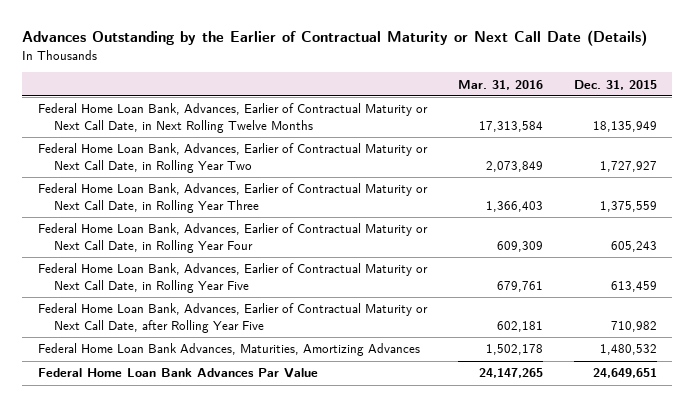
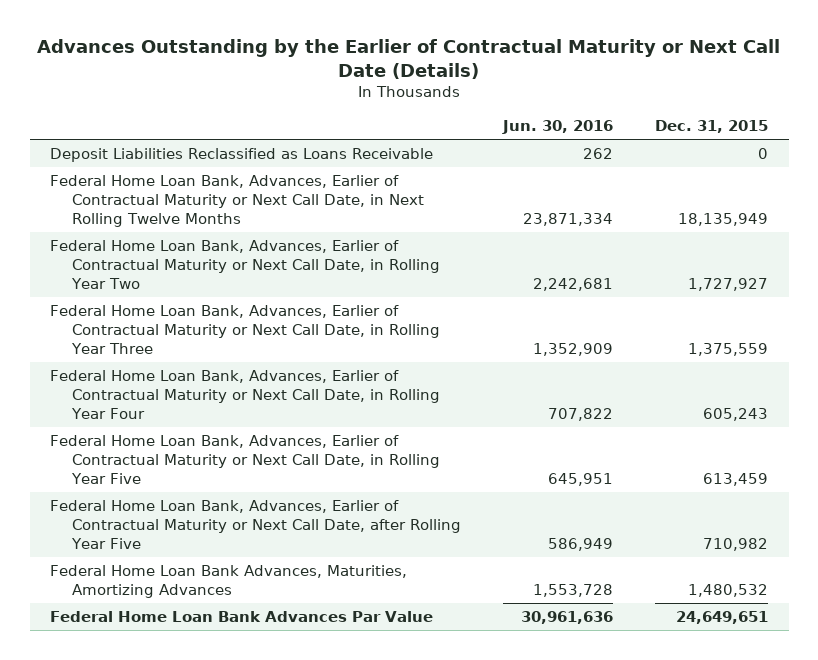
[457,79,543,90] Mar. 31, 2016 -> none
none -> [501,120,613,135] Jun. 30, 2016
none -> [50,147,434,162] Deposit Liabilities Reclassified as Loans Receivable

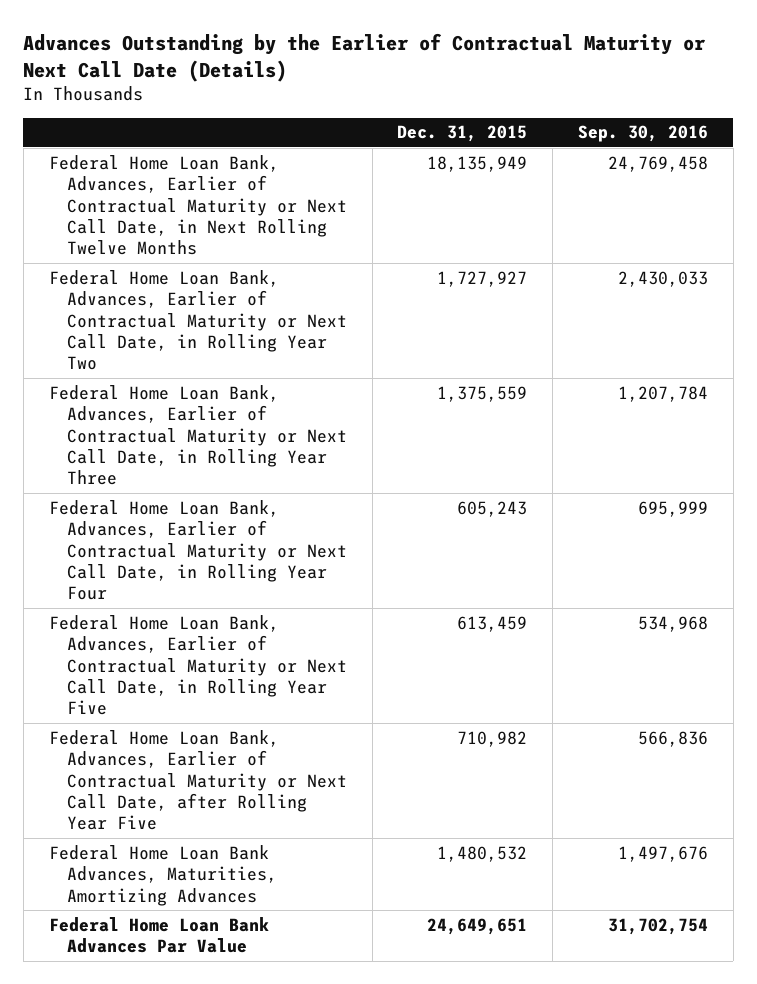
[501,120,613,135] Jun. 30, 2016 -> none
none -> [577,125,708,143] Sep. 30, 2016
[50,147,434,162] Deposit Liabilities Reclassified as Loans Receivable -> none

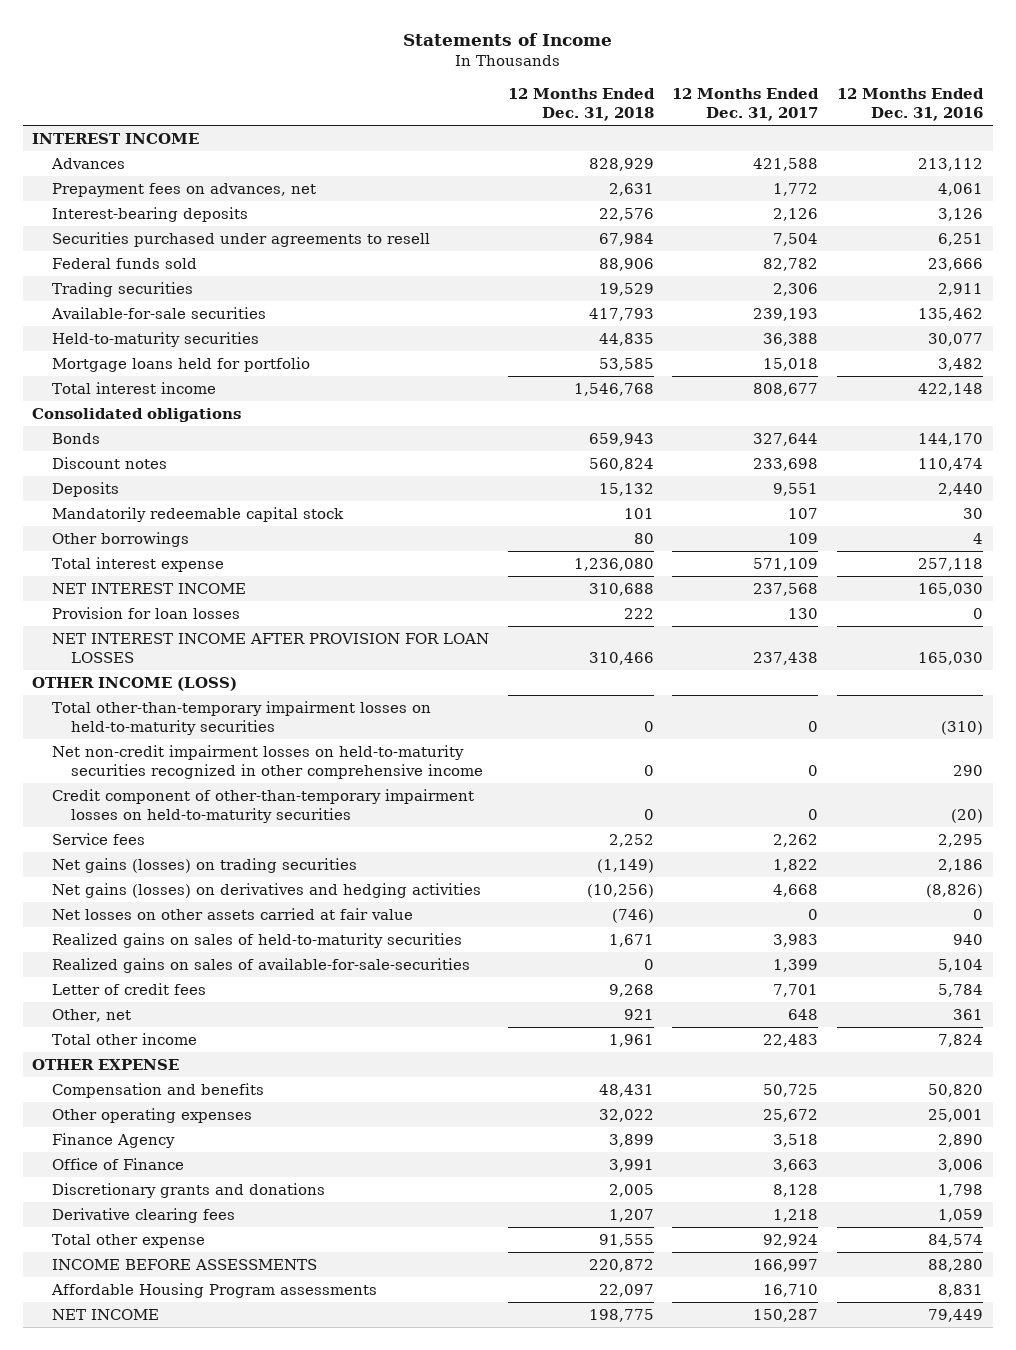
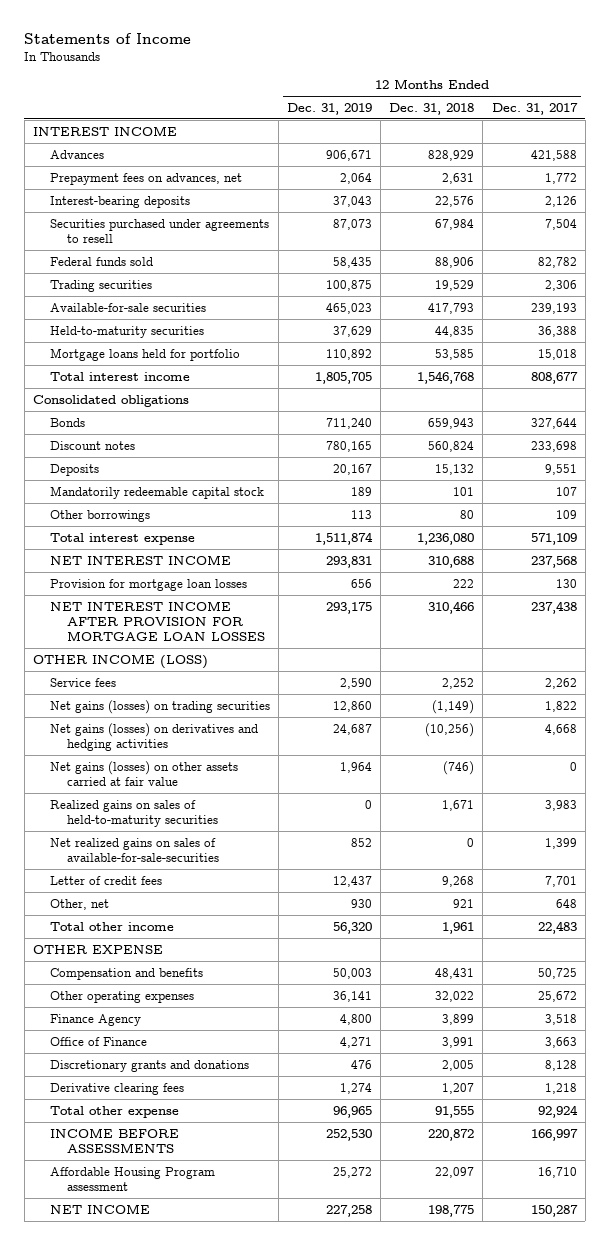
[837,88,985,122] 12 Months Ended Dec. 31, 2016 -> none
none -> [287,102,373,115] Dec. 31, 2019
[51,607,240,620] Provision for loan losses -> [49,578,247,591] Provision for mortgage loan losses
[51,633,489,663] NET INTEREST INCOME AFTER PROVISION FOR LOAN LOSSES -> [49,600,266,642] NET INTEREST INCOME AFTER PROVISION FOR MORTGAGE LOAN LOSSES
[51,701,431,735] Total other-than-temporary impairment losses on held-to-maturity securities -> none
[51,745,483,779] Net non-credit impairment losses on held-to-maturity securities recognized in other comprehensive income -> none
[51,789,474,823] Credit component of other-than-temporary impairment losses on held-to-maturity securities -> none
[51,908,413,921] Net losses on other assets carried at fair value -> [49,760,238,786] Net gains (losses) on other assets carried at fair value
[51,958,470,974] Realized gains on sales of available-for-sale-securities -> [49,837,220,862] Net realized gains on sales of available-for-sale-securities
[50,1283,377,1299] Affordable Housing Program assessments -> [49,1166,215,1191] Affordable Housing Program assessment

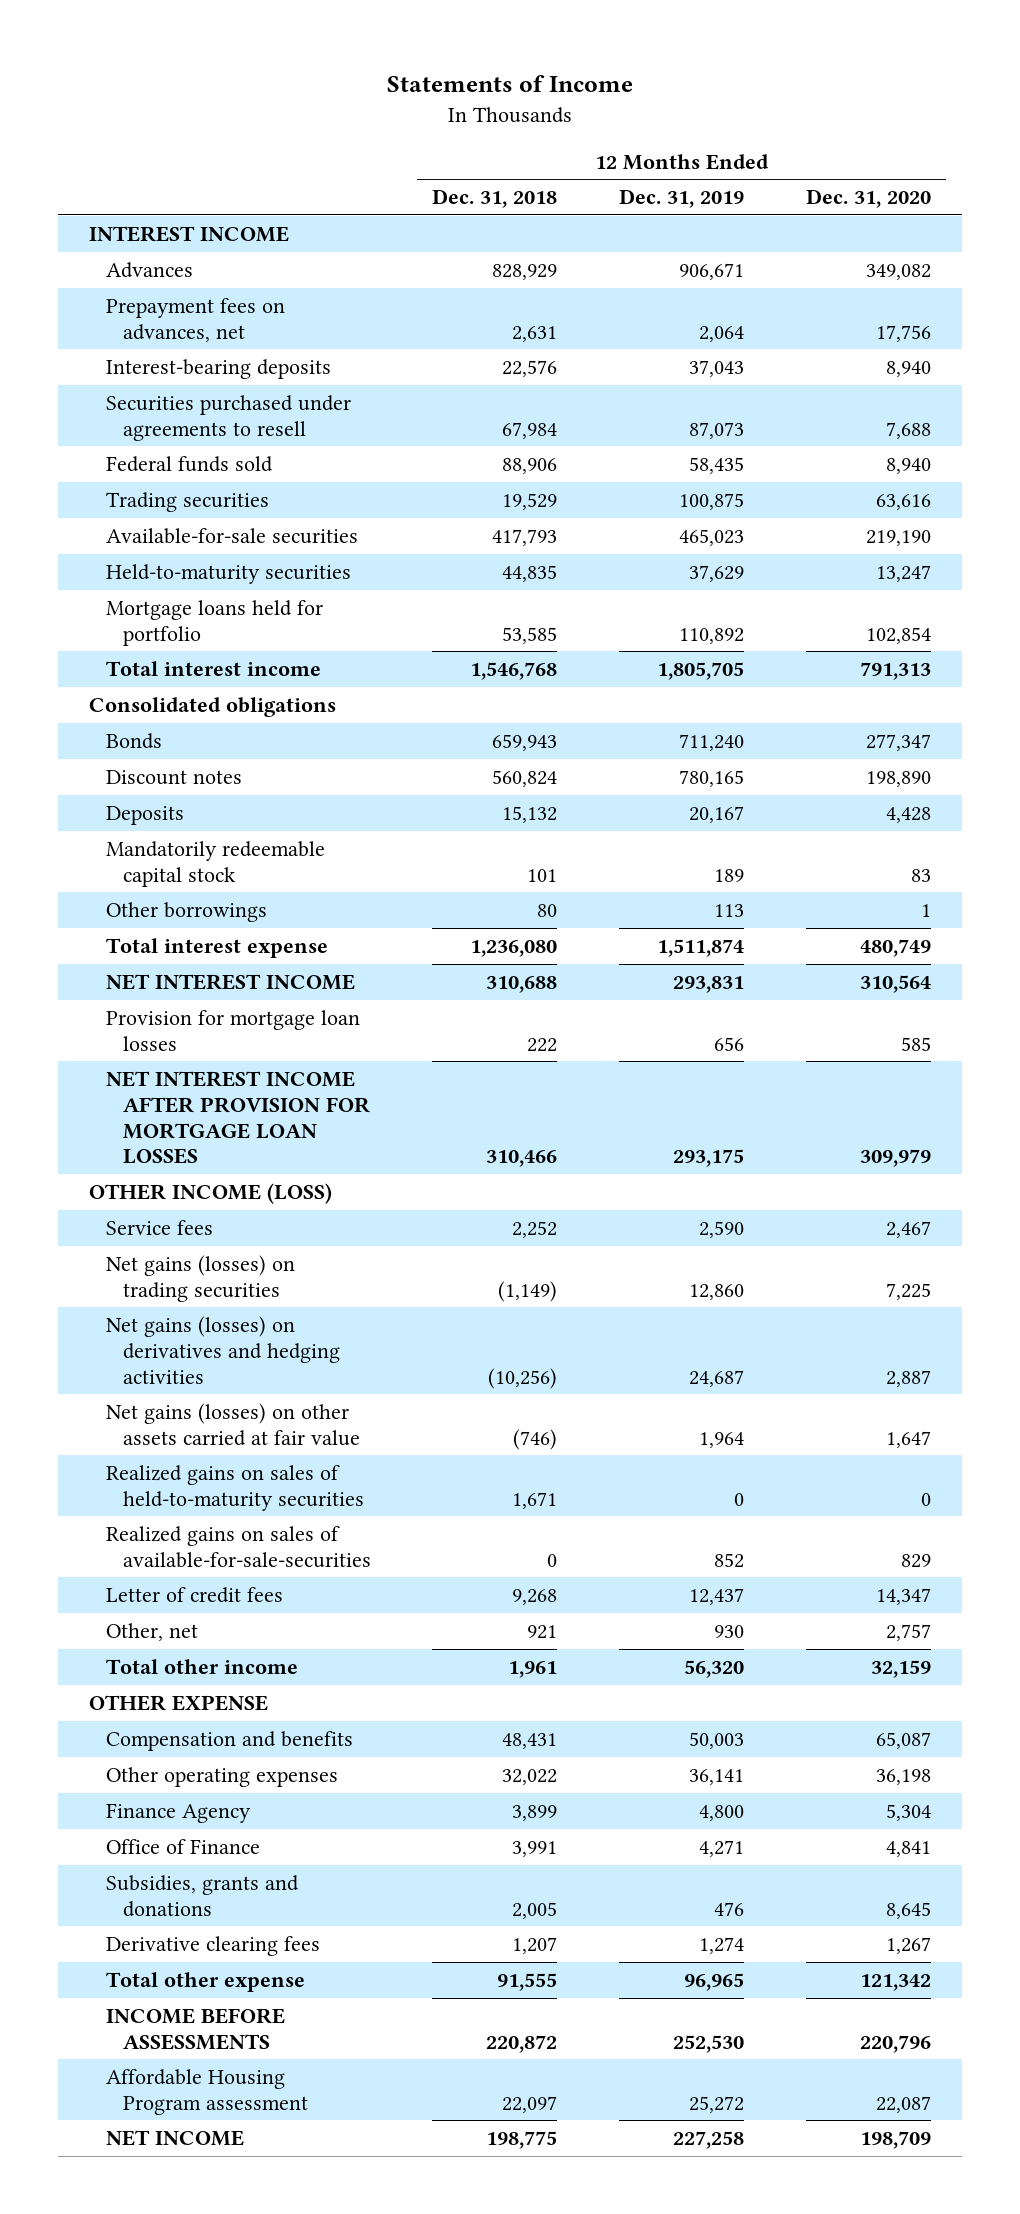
[491,102,578,115] Dec. 31, 2017 -> none
none -> [805,189,931,209] Dec. 31, 2020
[49,837,220,862] Net realized gains on sales of available-for-sale-securities -> [106,1525,371,1568] Realized gains on sales of available-for-sale-securities
[49,1059,249,1072] Discretionary grants and donations -> [106,1874,300,1917] Subsidies, grants and donations

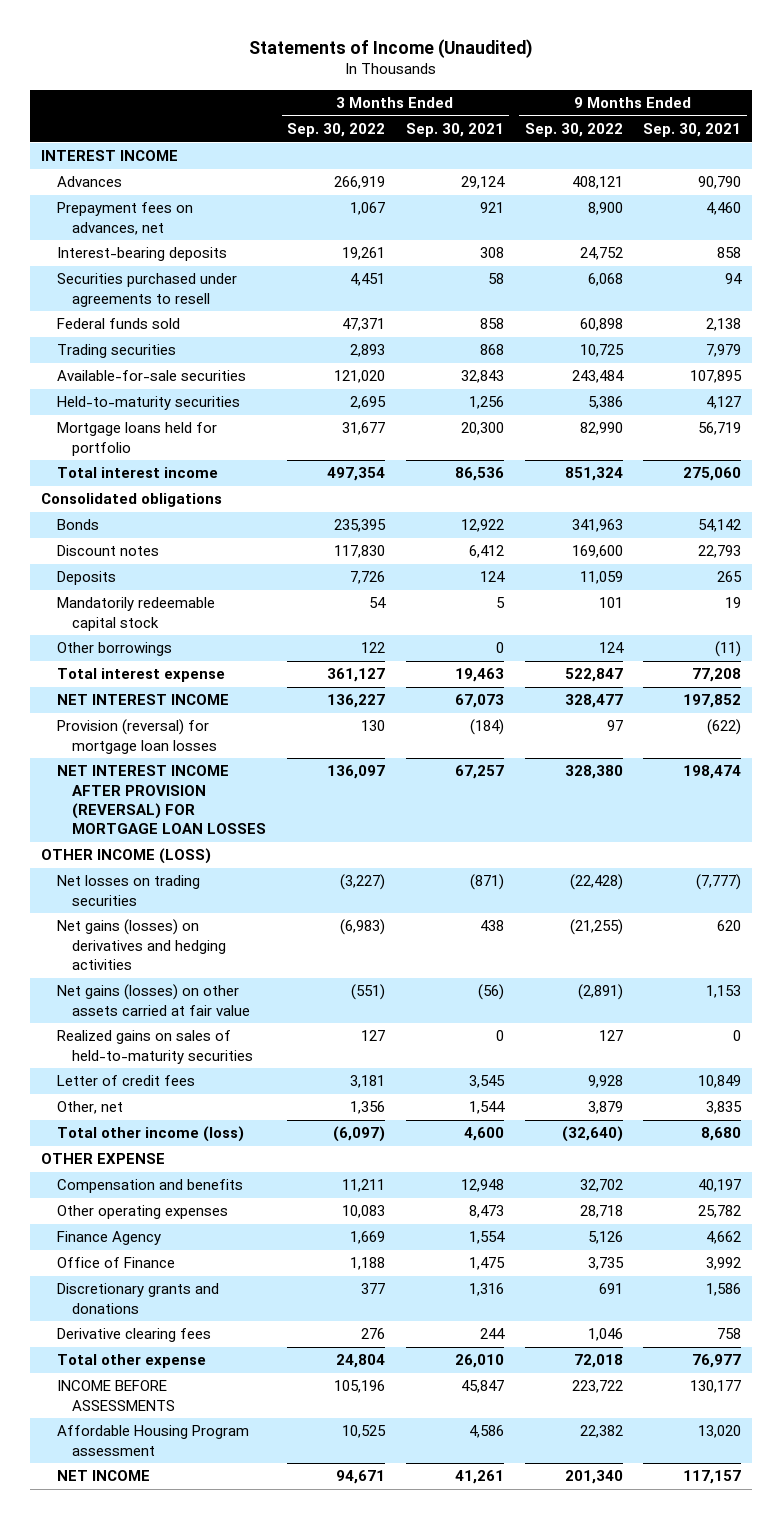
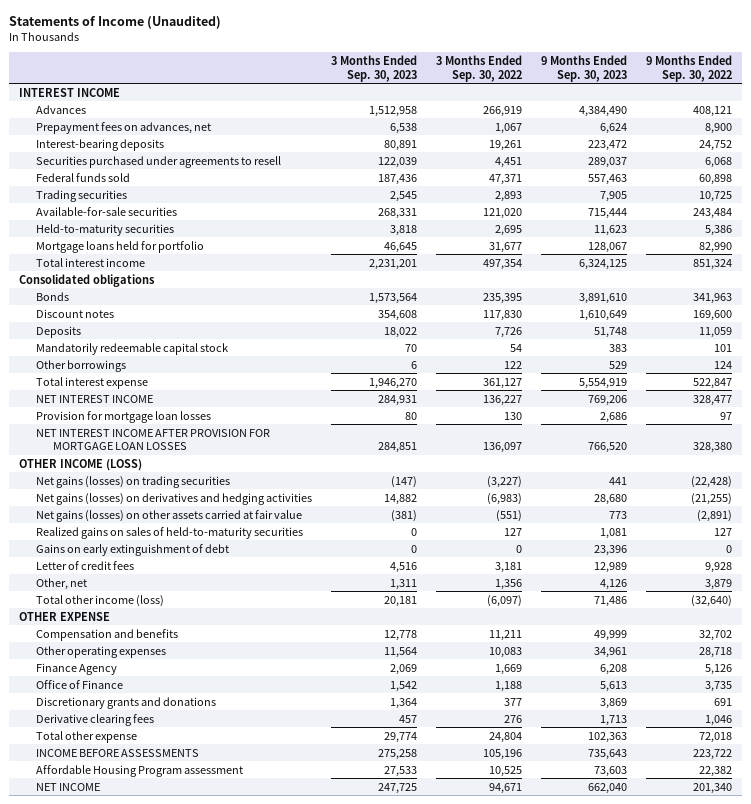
[405,123,504,138] Sep. 30, 2021 -> none
[643,123,742,138] Sep. 30, 2021 -> none
none -> [331,54,418,82] 3 Months Ended Sep. 30, 2023
none -> [541,54,628,82] 9 Months Ended Sep. 30, 2023
[56,719,218,754] Provision (reversal) for mortgage loan losses -> [35,410,211,423] Provision for mortgage loan losses
[56,765,267,835] NET INTEREST INCOME AFTER PROVISION (REVERSAL) FOR MORTGAGE LOAN LOSSES -> [35,428,270,451] NET INTEREST INCOME AFTER PROVISION FOR MORTGAGE LOAN LOSSES
[56,875,200,906] Net losses on trading securities -> [35,475,230,488] Net gains (losses) on trading securities
none -> [35,543,229,556] Gains on early extinguishment of debt

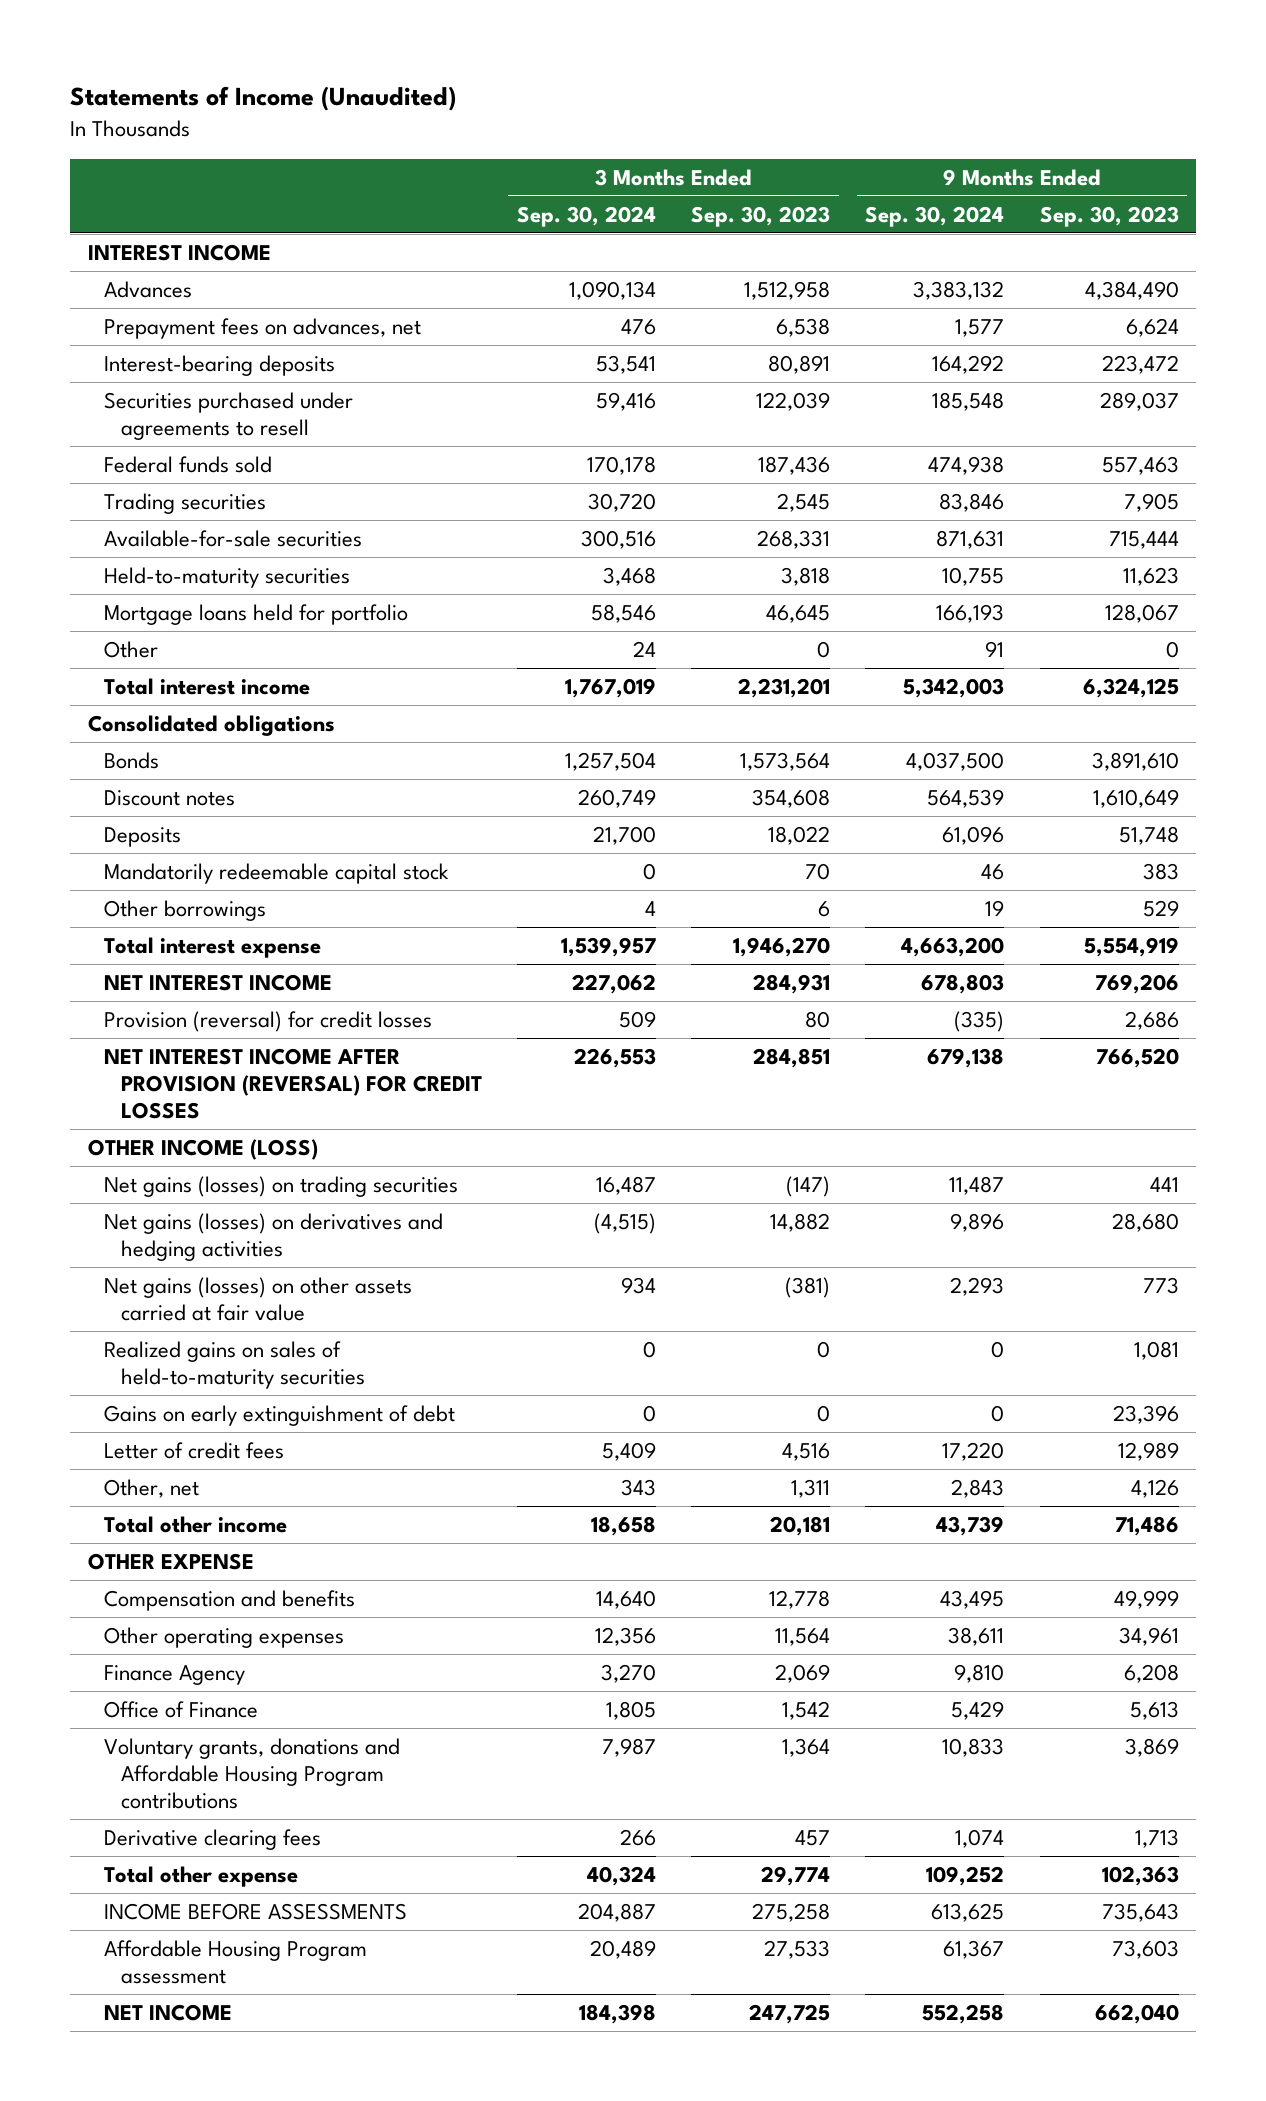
[436,54,523,82] 3 Months Ended Sep. 30, 2022 -> none
[646,54,733,82] 9 Months Ended Sep. 30, 2022 -> none
none -> [517,205,657,227] Sep. 30, 2024
none -> [865,205,1005,227] Sep. 30, 2024
none -> [104,640,159,658] Other
[35,410,211,423] Provision for mortgage loan losses -> [104,1010,433,1032] Provision (reversal) for credit losses
[35,428,270,451] NET INTEREST INCOME AFTER PROVISION FOR MORTGAGE LOAN LOSSES -> [104,1047,483,1119] NET INTEREST INCOME AFTER PROVISION (REVERSAL) FOR CREDIT LOSSES
[35,594,164,607] Total other income (loss) -> [104,1515,288,1533] Total other income
[35,696,216,709] Discretionary grants and donations -> [104,1737,401,1809] Voluntary grants, donations and Affordable Housing Program contributions

